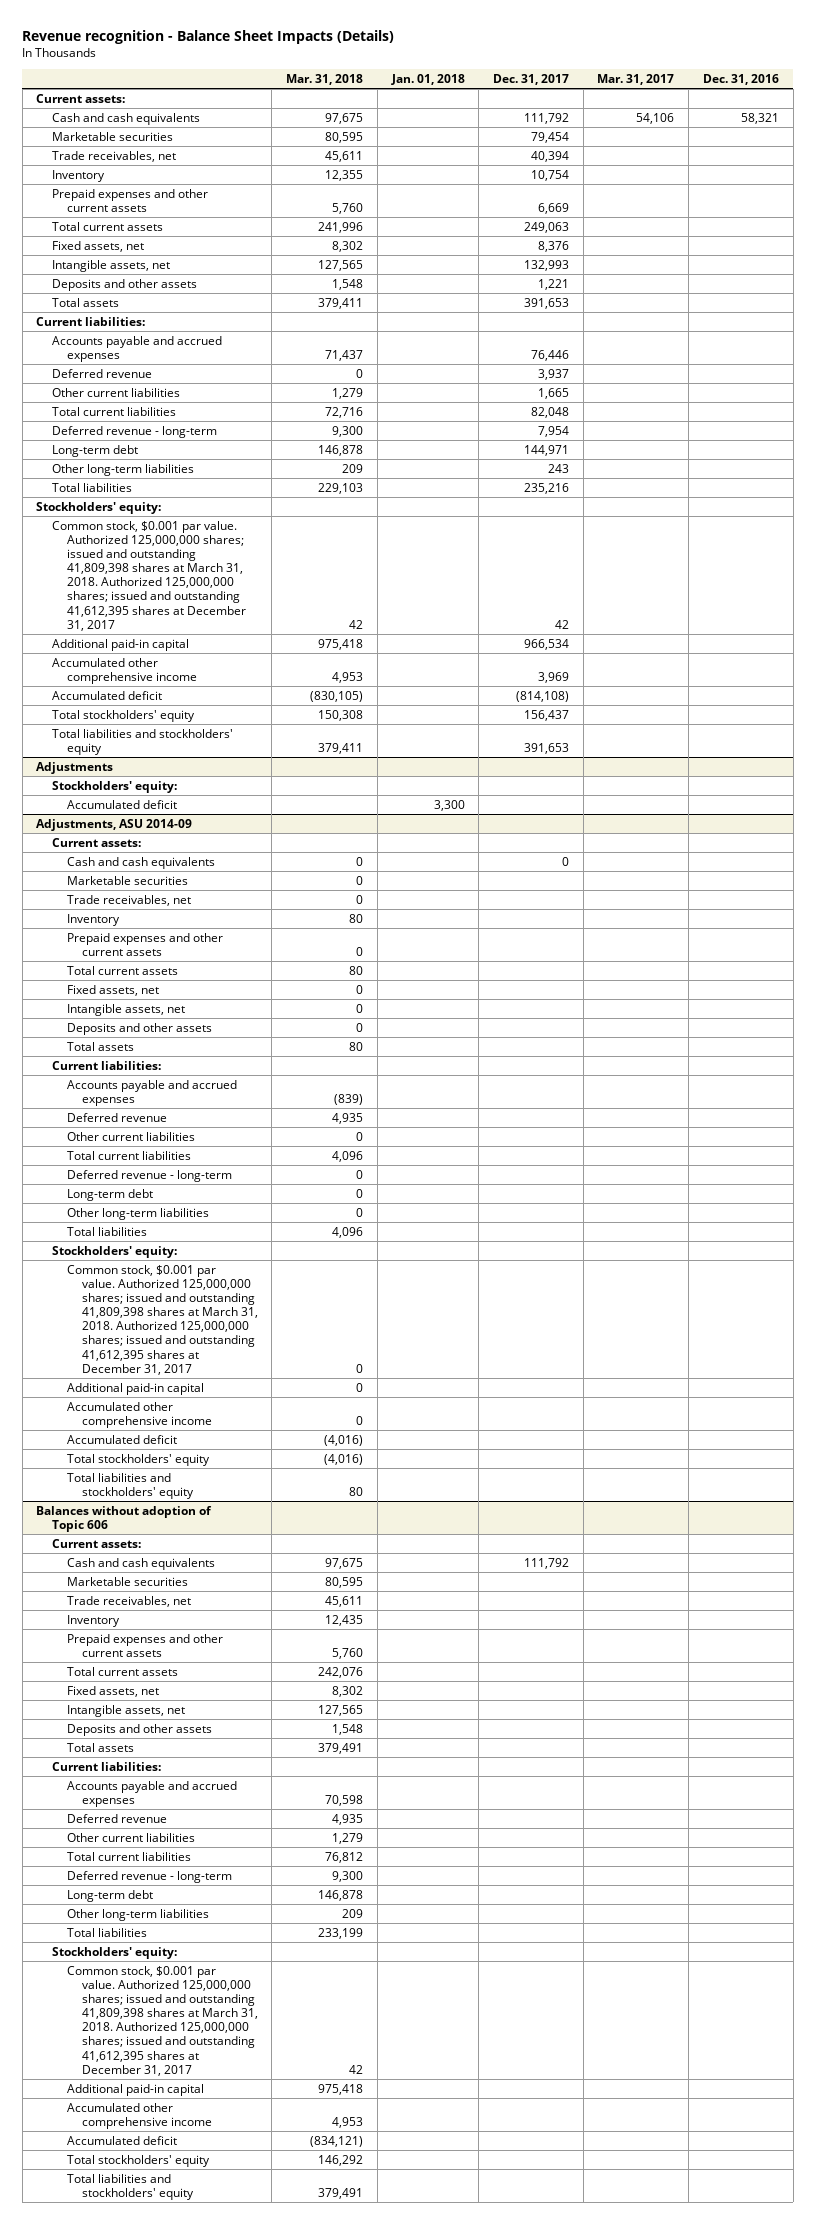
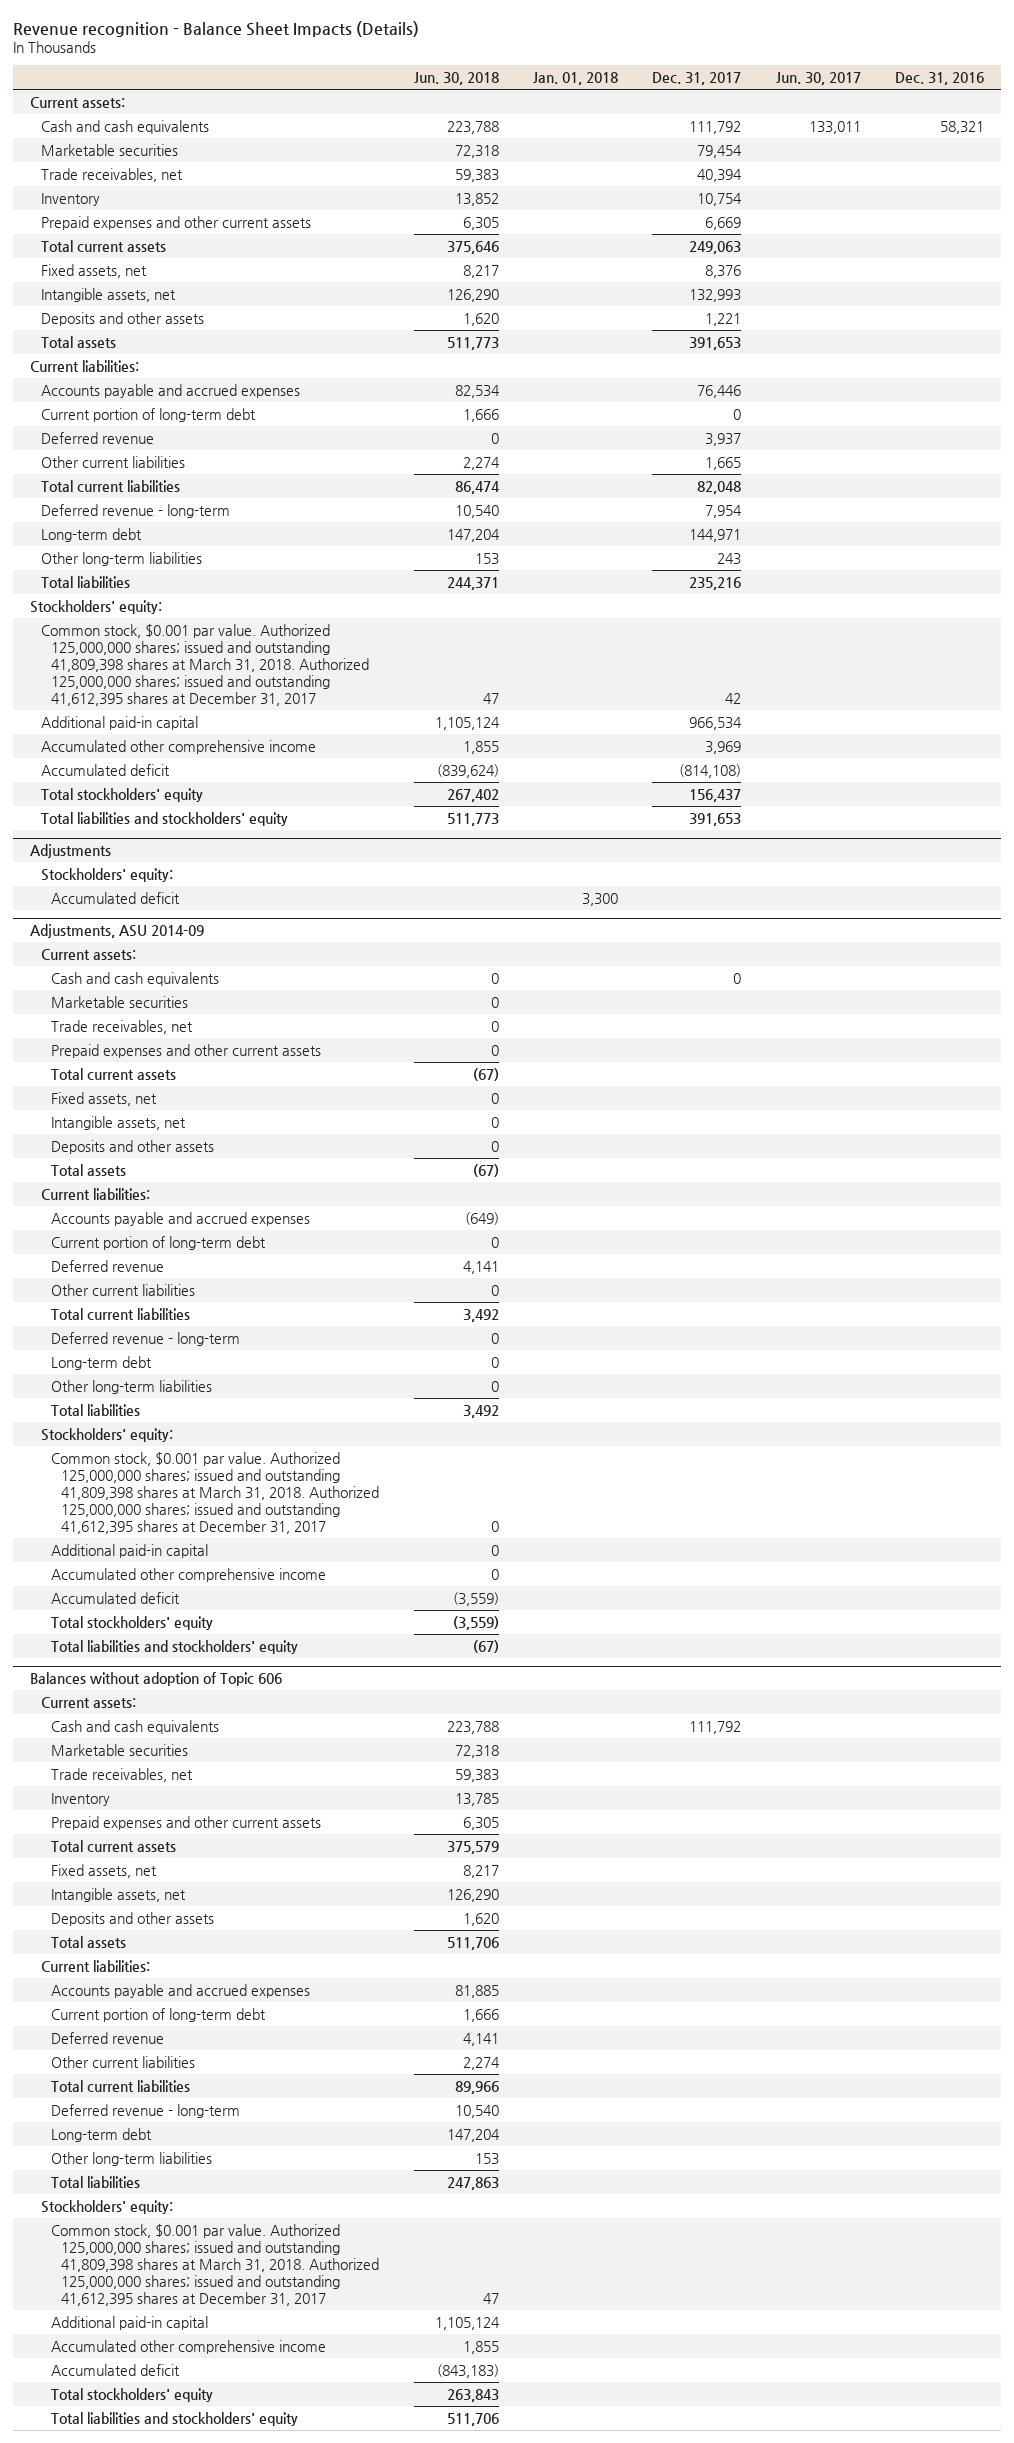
[286,74,364,86] Mar. 31, 2018 -> none
[597,74,675,86] Mar. 31, 2017 -> none
none -> [413,71,499,85] Jun. 30, 2018
none -> [775,71,861,85] Jun. 30, 2017
none -> [40,407,256,422] Current portion of long-term debt
[66,913,120,926] Inventory -> none
none -> [51,1235,267,1250] Current portion of long-term debt
none -> [51,2007,267,2022] Current portion of long-term debt

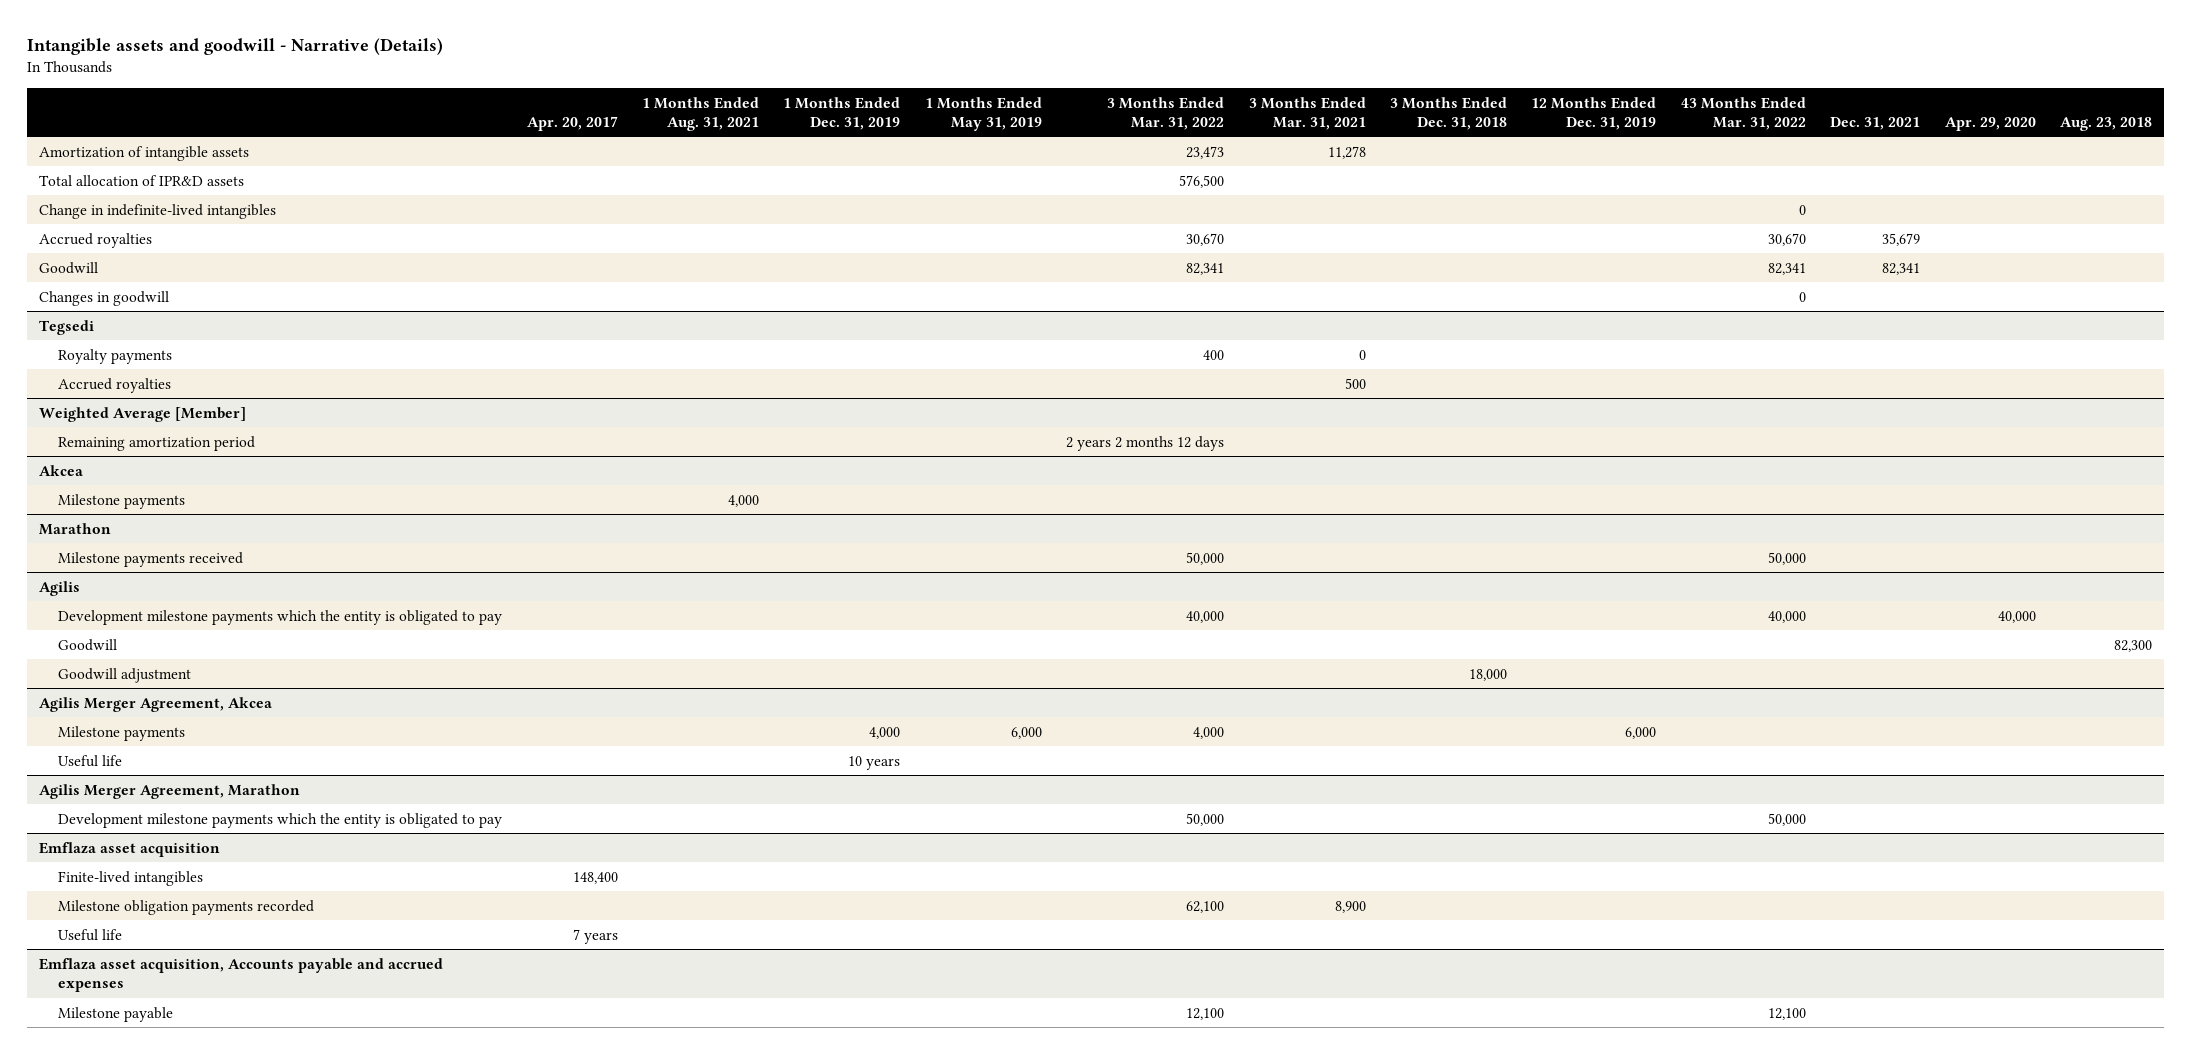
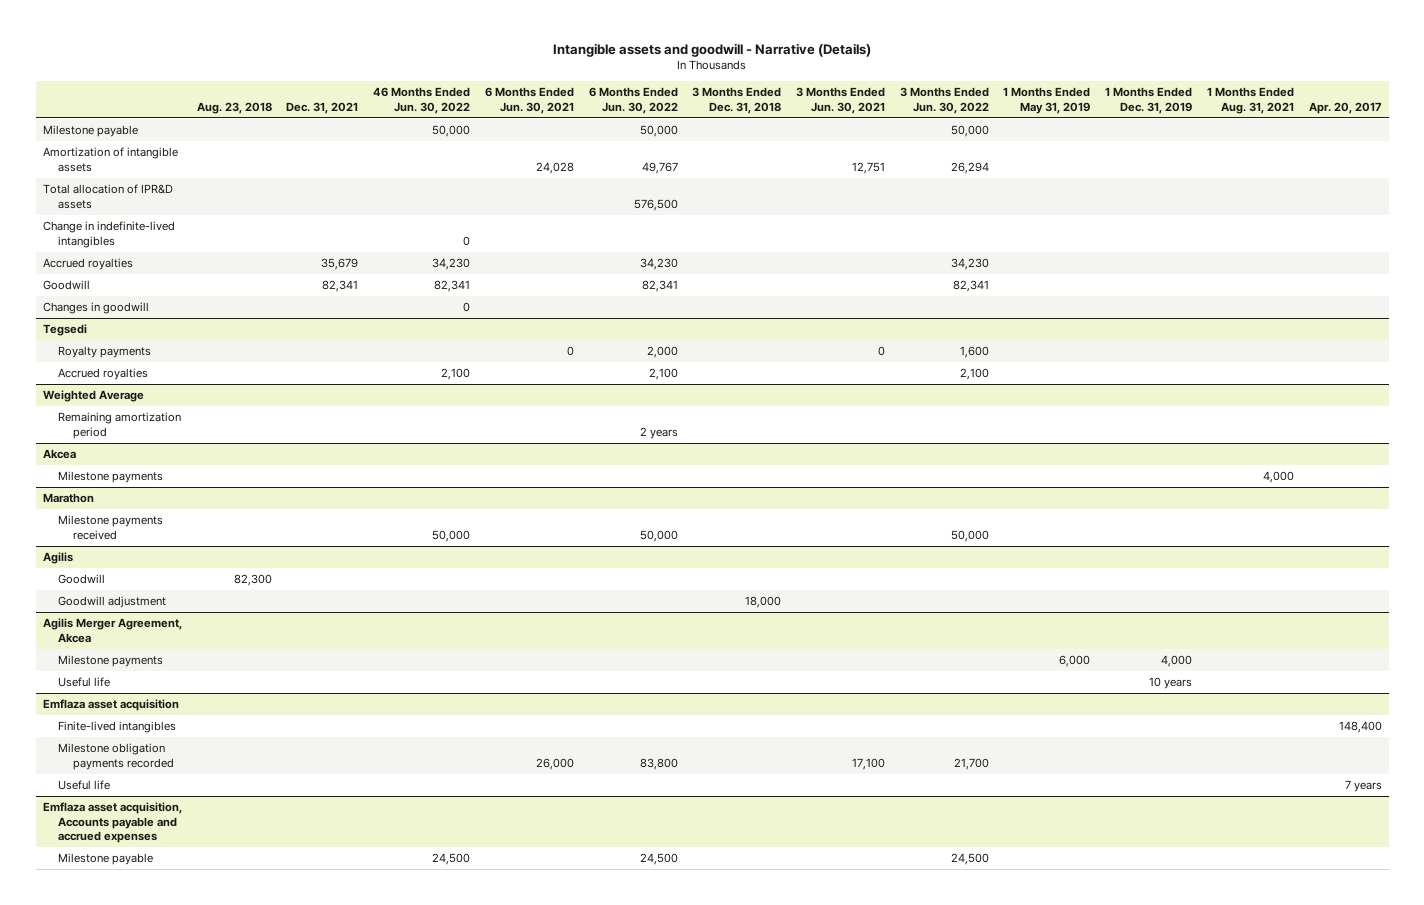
[1107,96,1225,130] 3 Months Ended Mar. 31, 2022 -> none
[1248,96,1366,130] 3 Months Ended Mar. 31, 2021 -> none
[1531,96,1657,130] 12 Months Ended Dec. 31, 2019 -> none
[1680,96,1806,130] 43 Months Ended Mar. 31, 2022 -> none
[1944,116,2036,131] Apr. 29, 2020 -> none
none -> [373,87,471,114] 46 Months Ended Jun. 30, 2022
none -> [484,87,574,114] 6 Months Ended Jun. 30, 2021
none -> [588,87,678,114] 6 Months Ended Jun. 30, 2022
none -> [795,87,885,114] 3 Months Ended Jun. 30, 2021
none -> [899,87,989,114] 3 Months Ended Jun. 30, 2022
none -> [42,125,138,138] Milestone payable
[39,406,247,422] Weighted Average [Member] -> [42,390,144,403] Weighted Average
[58,609,503,625] Development milestone payments which the entity is obligated to pay -> none
[39,783,301,799] Agilis Merger Agreement, Marathon -> none
[58,812,503,828] Development milestone payments which the entity is obligated to pay -> none

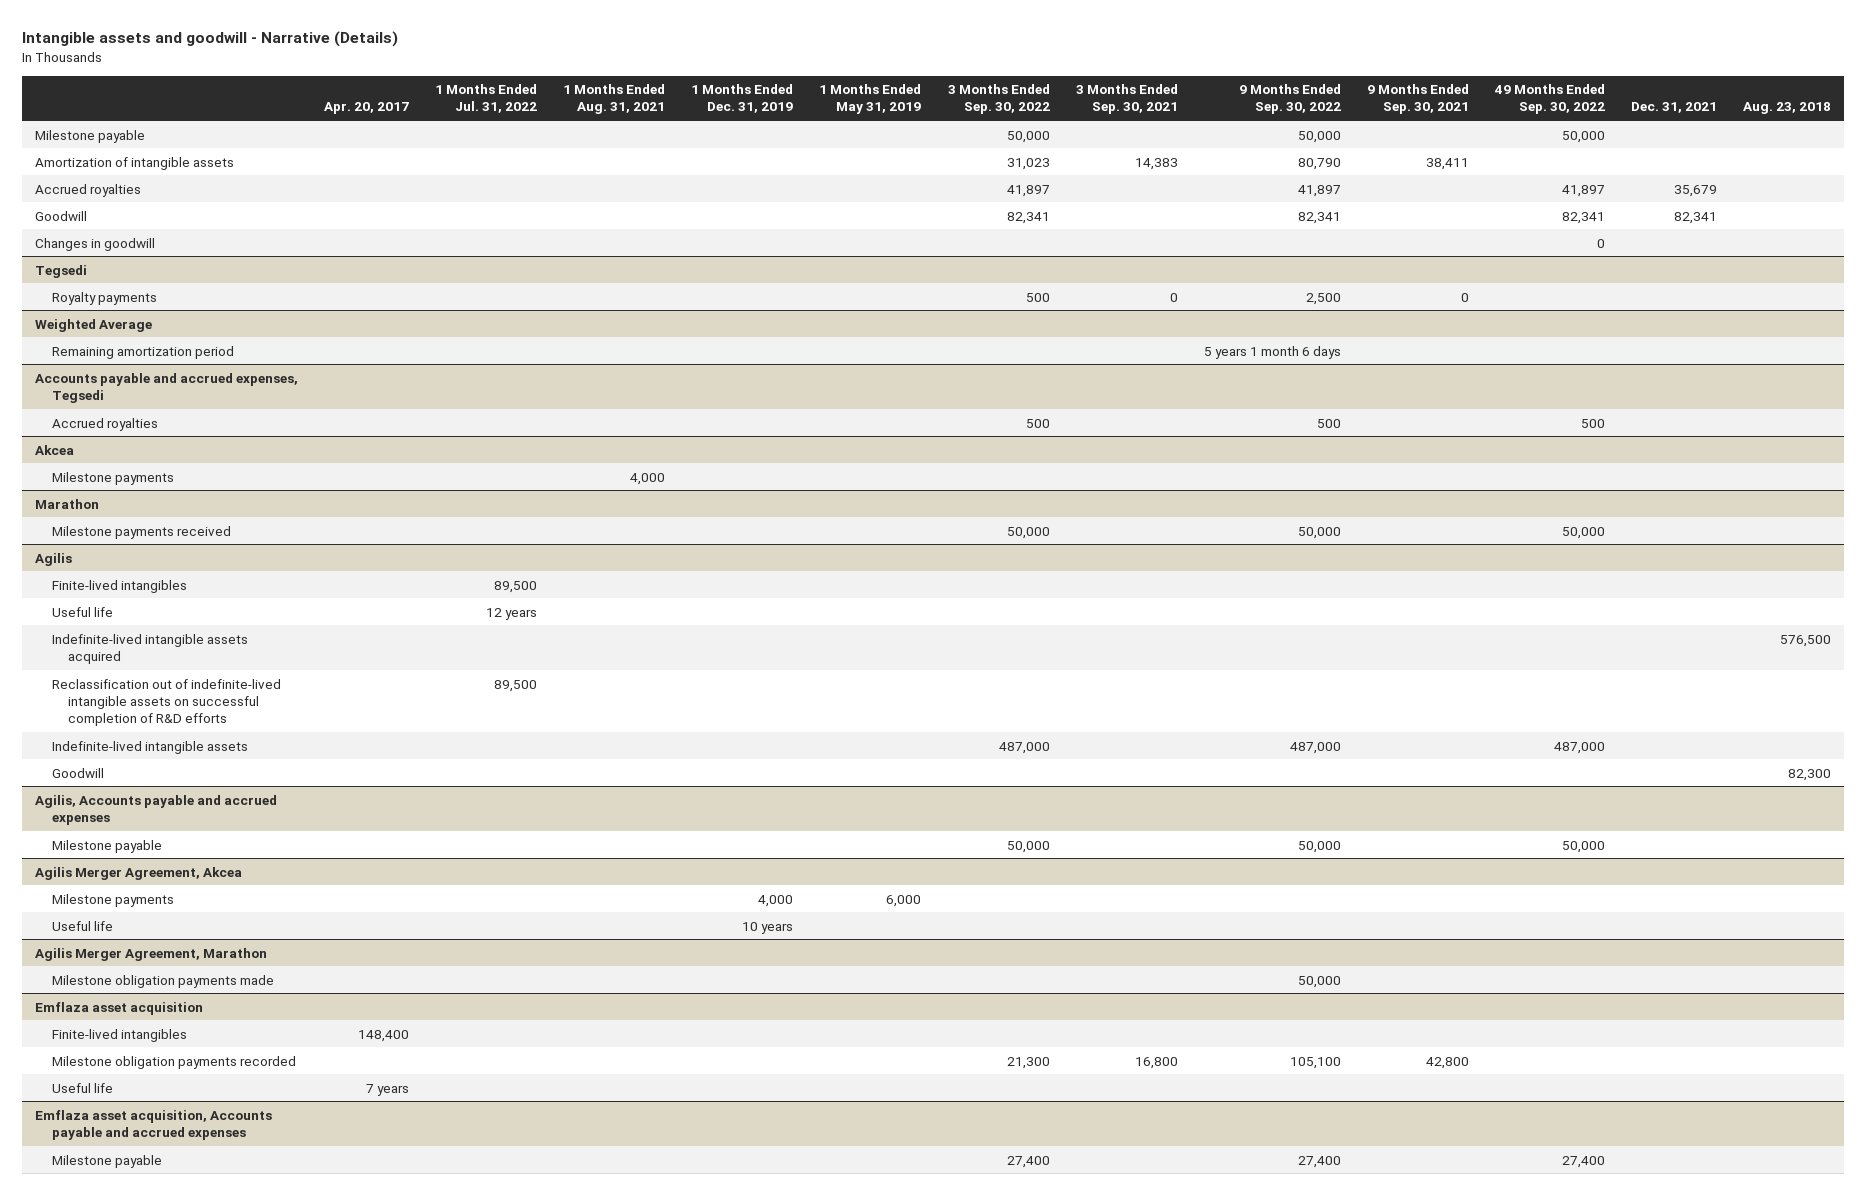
[373,87,471,114] 46 Months Ended Jun. 30, 2022 -> none
[484,87,574,114] 6 Months Ended Jun. 30, 2021 -> none
[588,87,678,114] 6 Months Ended Jun. 30, 2022 -> none
[692,87,782,114] 3 Months Ended Dec. 31, 2018 -> none
[795,87,885,114] 3 Months Ended Jun. 30, 2021 -> none
[899,87,989,114] 3 Months Ended Jun. 30, 2022 -> none
none -> [435,84,538,114] 1 Months Ended Jul. 31, 2022
none -> [947,84,1050,115] 3 Months Ended Sep. 30, 2022
none -> [1075,84,1178,115] 3 Months Ended Sep. 30, 2021
none -> [1238,84,1341,115] 9 Months Ended Sep. 30, 2022
none -> [1366,84,1469,115] 9 Months Ended Sep. 30, 2021
none -> [1493,84,1605,115] 49 Months Ended Sep. 30, 2022
[42,184,173,209] Total allocation of IPR&D assets -> none
[42,221,175,248] Change in indefinite-lived intangibles -> none
[58,368,149,381] Accrued royalties -> none
none -> [35,372,299,403] Accounts payable and accrued expenses, Tegsedi
none -> [51,417,158,431] Accrued royalties
none -> [51,579,187,593] Finite-lived intangibles
none -> [51,606,113,617] Useful life
none -> [51,633,248,664] Indefinite-lived intangible assets acquired
none -> [51,678,281,727] Reclassification out of indefinite-lived intangible assets on successful completion of R&D efforts
none -> [51,740,248,754] Indefinite-lived intangible assets
[58,596,167,609] Goodwill adjustment -> none
none -> [35,794,278,825] Agilis, Accounts payable and accrued expenses
none -> [51,839,162,853] Milestone payable
none -> [35,947,268,961] Agilis Merger Agreement, Marathon
none -> [51,974,274,988] Milestone obligation payments made

